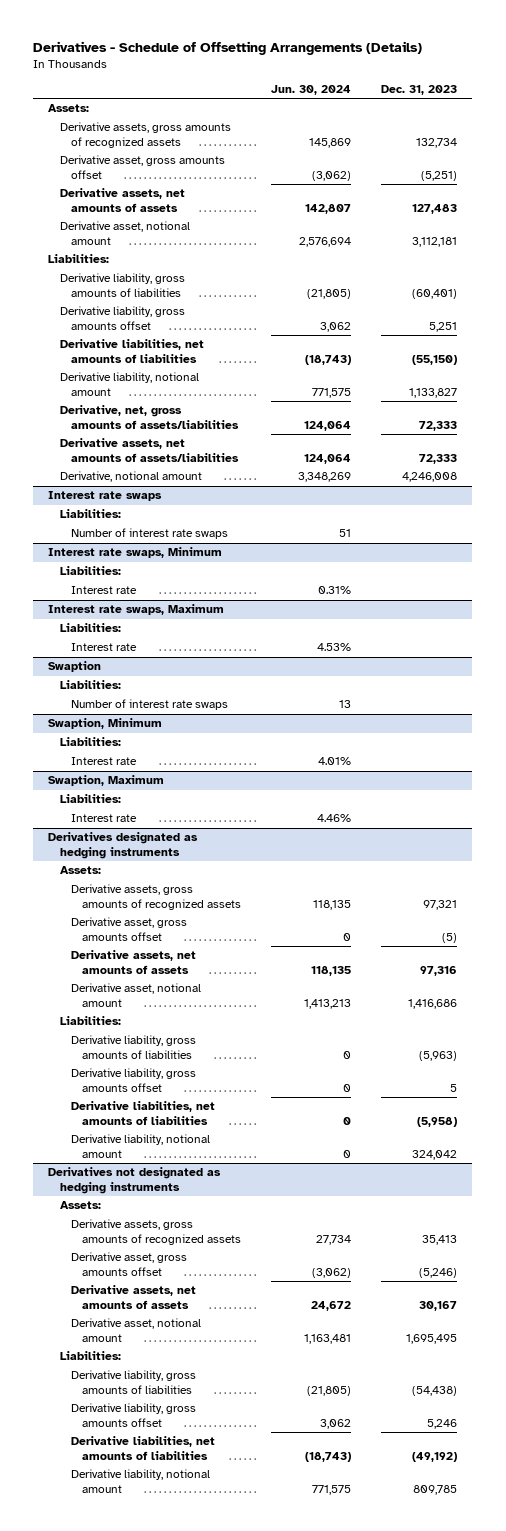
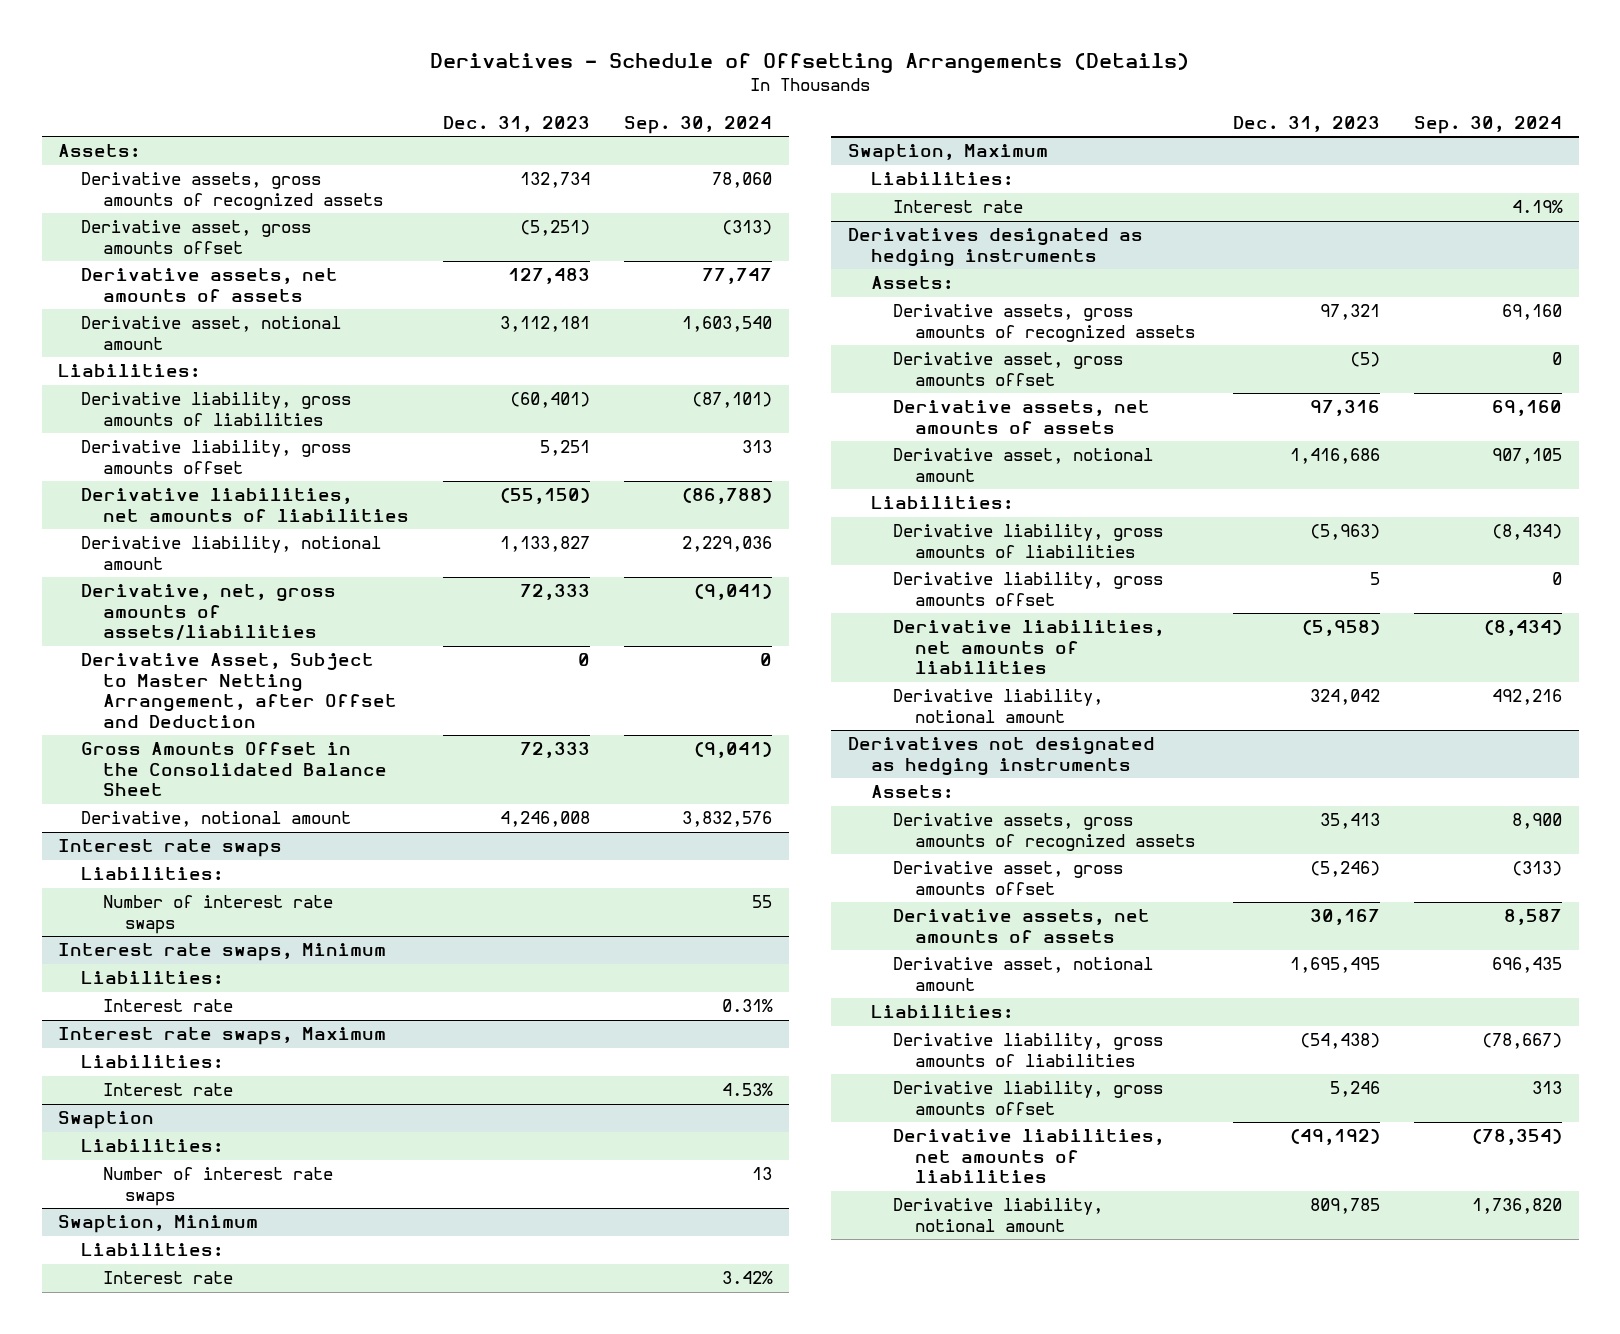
[271,84,352,95] Jun. 30, 2024 -> none
none -> [623,115,772,134] Sep. 30, 2024
none -> [80,653,397,728] Derivative Asset, Subject to Master Netting Arrangement, after Offset and Deduction
[59,438,240,462] Derivative assets, net amounts of assets/liabilities -> [80,742,387,797] Gross Amounts Offset in the Consolidated Balance Sheet

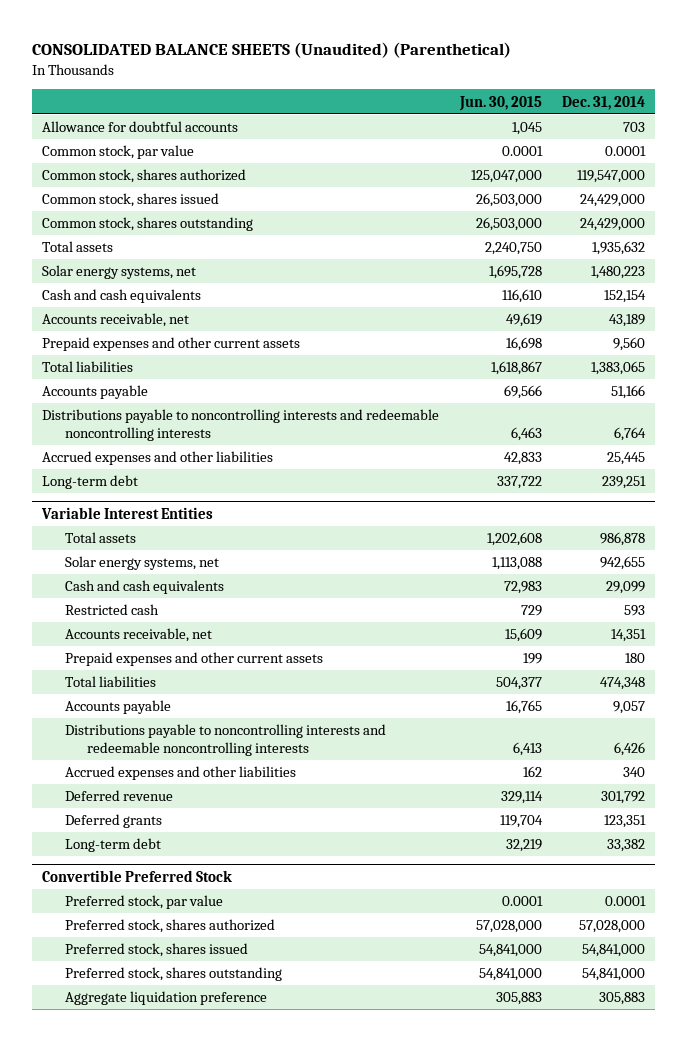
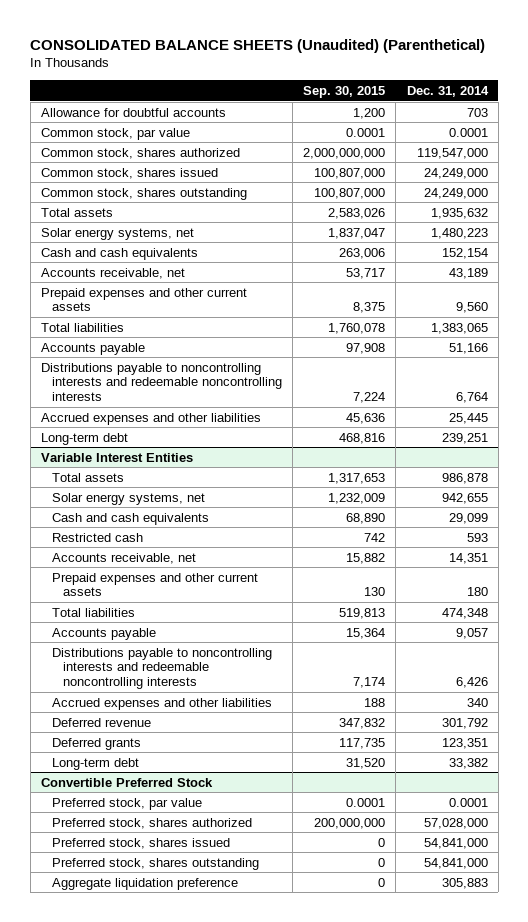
[458,95,542,111] Jun. 30, 2015 -> none
none -> [303,85,386,98] Sep. 30, 2015
[579,194,645,208] 24,429,000 -> [423,167,488,179] 24,249,000
[579,218,645,232] 24,429,000 -> [423,187,488,199] 24,249,000

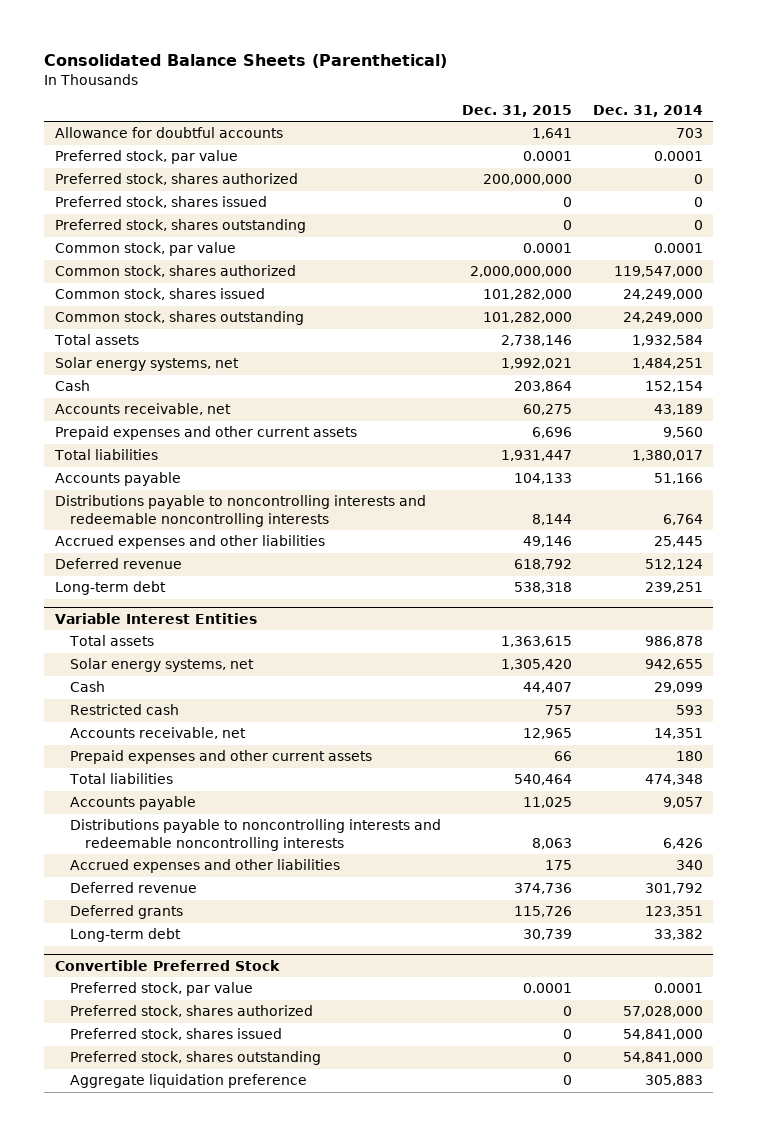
[30,39,486,54] CONSOLIDATED BALANCE SHEETS (Unaudited) (Parenthetical) -> [44,53,448,68] Consolidated Balance Sheets (Parenthetical)
[303,85,386,98] Sep. 30, 2015 -> none
none -> [461,104,572,117] Dec. 31, 2015
none -> [54,150,238,165] Preferred stock, par value
none -> [54,173,298,186] Preferred stock, shares authorized
none -> [54,196,267,209] Preferred stock, shares issued
none -> [54,219,306,234] Preferred stock, shares outstanding
[430,207,488,219] 1,935,632 -> [631,335,703,347] 1,932,584
[430,227,488,239] 1,480,223 -> [631,358,703,370] 1,484,251
[40,247,198,260] Cash and cash equivalents -> [54,380,90,392] Cash
[430,322,488,334] 1,383,065 -> [631,450,703,462] 1,380,017
none -> [54,558,182,570] Deferred revenue
[51,512,209,525] Cash and cash equivalents -> [69,681,105,693] Cash

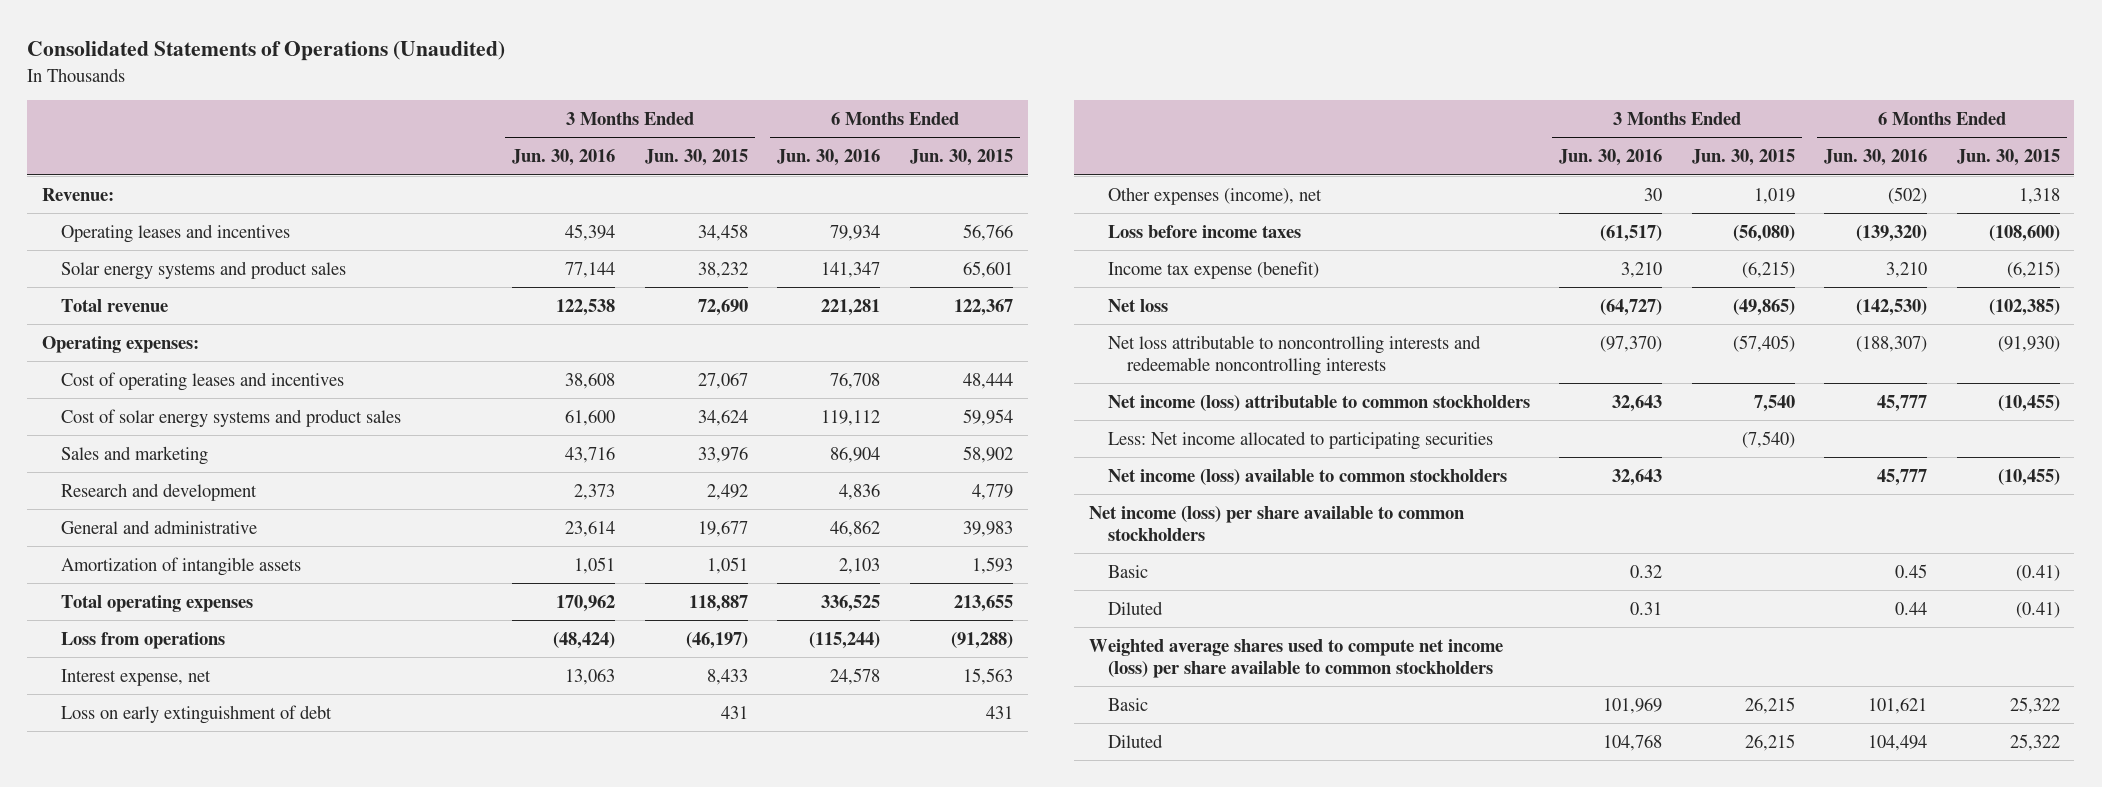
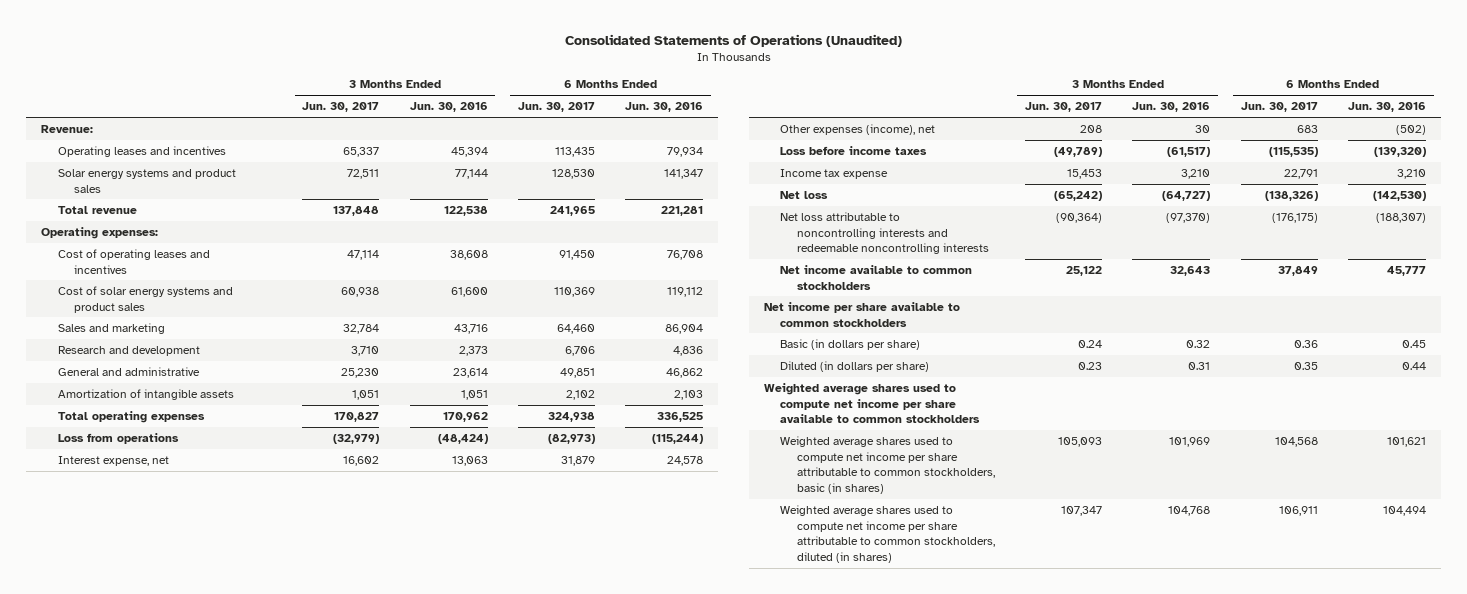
[644,149,748,167] Jun. 30, 2015 -> none
[909,149,1013,167] Jun. 30, 2015 -> none
none -> [302,102,380,113] Jun. 30, 2017
none -> [517,102,595,113] Jun. 30, 2017
[60,704,332,724] Loss on early extinguishment of debt -> none
[1107,260,1319,279] Income tax expense (benefit) -> [780,169,889,180] Income tax expense
[1107,430,1493,450] Less: Net income allocated to participating securities -> none
[1107,468,1507,485] Net income (loss) available to common stockholders -> none
[1107,394,1530,411] Net income (loss) attributable to common stockholders -> [780,265,973,290] Net income available to common stockholders
[1089,505,1465,542] Net income (loss) per share available to common stockholders -> [763,302,960,327] Net income per share available to common stockholders
[1107,564,1148,578] Basic -> [780,339,921,351] Basic (in dollars per share)
[1107,600,1163,615] Diluted -> [780,361,930,373] Diluted (in dollars per share)
[1089,638,1504,679] Weighted average shares used to compute net income (loss) per share available to common stockholders -> [763,383,981,424] Weighted average shares used to compute net income per share available to common stockholders
[1107,697,1148,711] Basic -> [780,436,995,495] Weighted average shares used to compute net income per share attributable to common stockholders, basic (in shares)
[1107,733,1163,748] Diluted -> [780,505,995,564] Weighted average shares used to compute net income per share attributable to common stockholders, diluted (in shares)

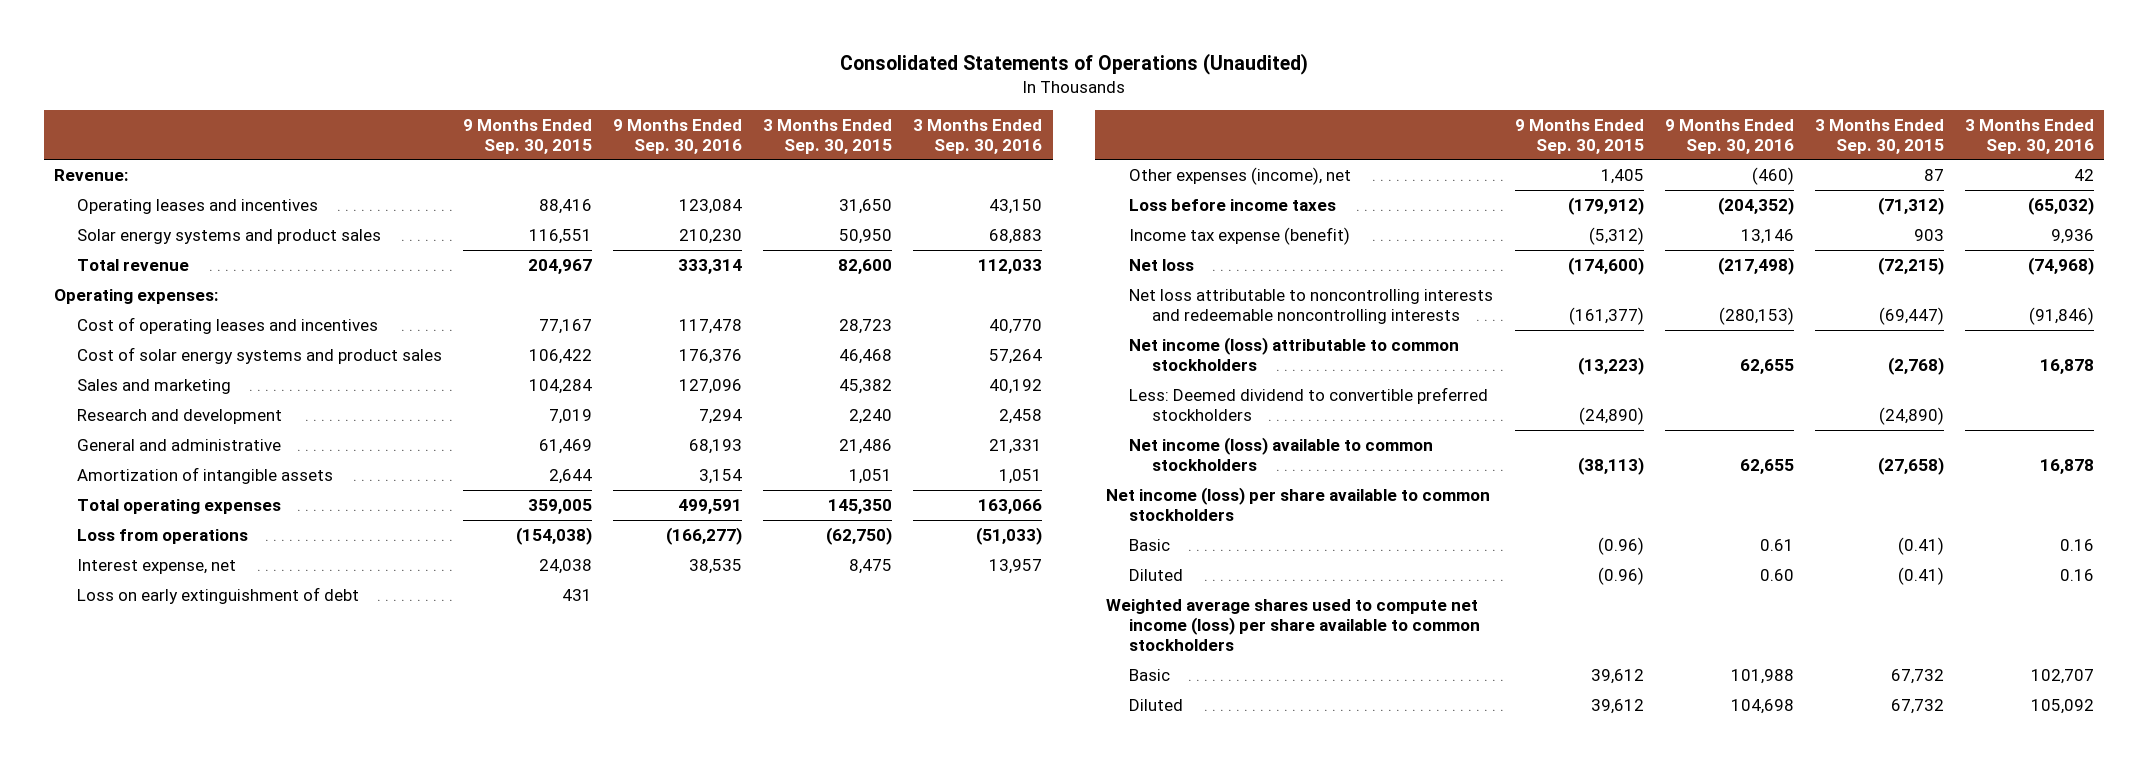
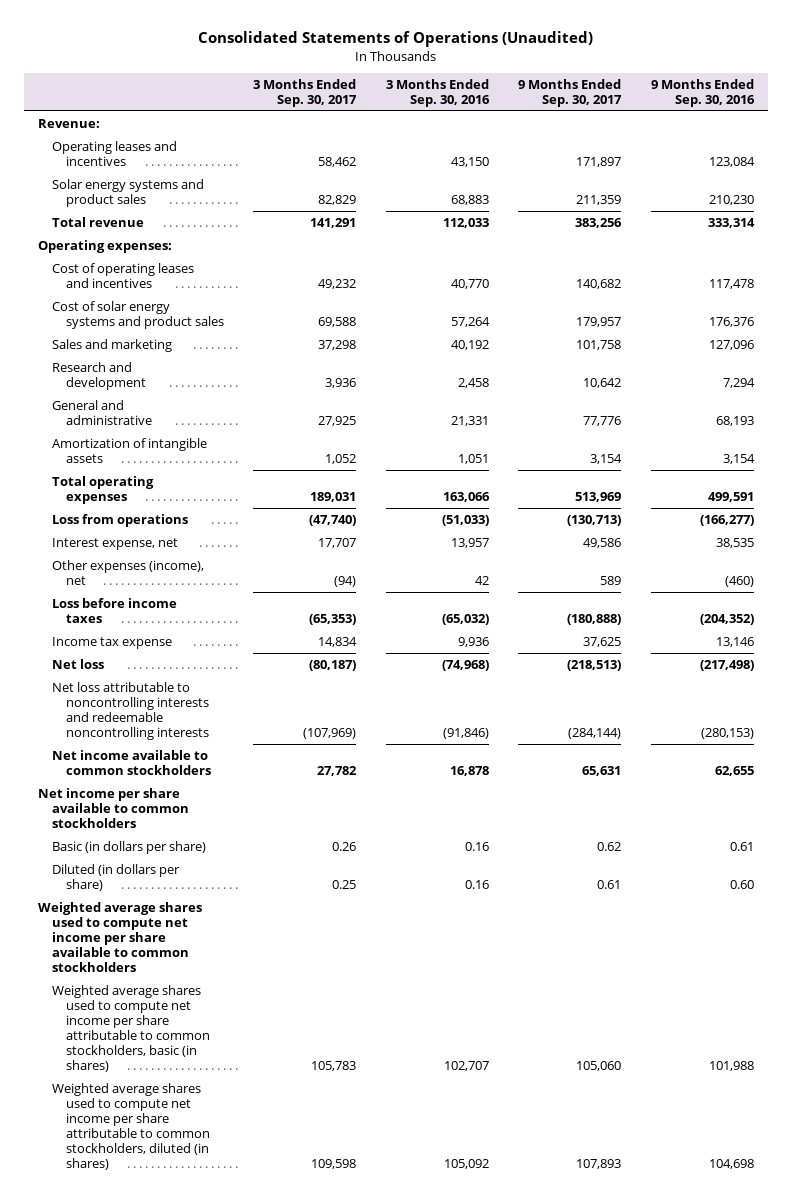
[463,118,593,154] 9 Months Ended Sep. 30, 2015 -> none
[763,118,893,154] 3 Months Ended Sep. 30, 2015 -> none
none -> [253,79,358,108] 3 Months Ended Sep. 30, 2017
none -> [518,79,623,108] 9 Months Ended Sep. 30, 2017
[77,586,360,604] Loss on early extinguishment of debt -> none
[1128,226,1350,245] Income tax expense (benefit) -> [51,636,172,649] Income tax expense
[1128,386,1488,421] Less: Deemed dividend to convertible preferred stockholders -> none
[1128,436,1433,471] Net income (loss) available to common stockholders -> none
[1128,336,1459,371] Net income (loss) attributable to common stockholders -> [51,749,211,775] Net income available to common stockholders
[1105,486,1490,521] Net income (loss) per share available to common stockholders -> [38,787,189,828] Net income per share available to common stockholders
[1128,538,1170,551] Basic -> [51,840,206,854] Basic (in dollars per share)
[1128,568,1183,581] Diluted -> [51,863,180,891] Diluted (in dollars per share)
[1105,598,1480,651] Weighted average shares used to compute net income (loss) per share available to common stockholders -> [38,901,203,972] Weighted average shares used to compute net income per share available to common stockholders
[1128,668,1170,681] Basic -> [51,984,210,1072] Weighted average shares used to compute net income per share attributable to common stockholders, basic (in shares)
[1128,698,1183,711] Diluted -> [51,1082,210,1170] Weighted average shares used to compute net income per share attributable to common stockholders, diluted (in shares)

